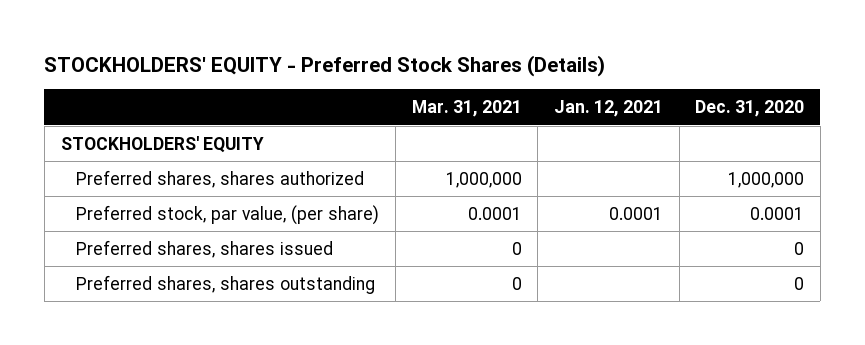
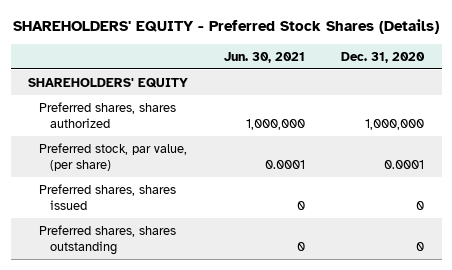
[44,54,606,77] STOCKHOLDERS' EQUITY - Preferred Stock Shares (Details) -> [13,18,440,34] SHAREHOLDERS' EQUITY - Preferred Stock Shares (Details)
[411,100,522,118] Mar. 31, 2021 -> none
[554,100,664,118] Jan. 12, 2021 -> none
none -> [224,51,306,63] Jun. 30, 2021
[60,135,264,153] STOCKHOLDERS' EQUITY -> [28,77,189,88] SHAREHOLDERS' EQUITY

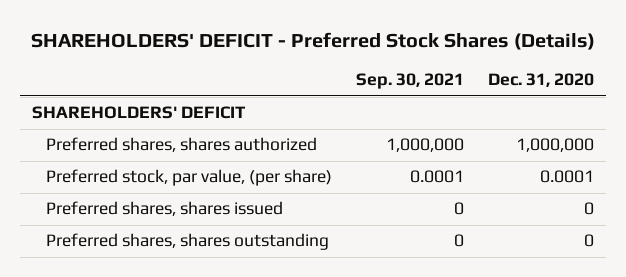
[13,18,440,34] SHAREHOLDERS' EQUITY - Preferred Stock Shares (Details) -> [30,31,595,50] SHAREHOLDERS' DEFICIT - Preferred Stock Shares (Details)
[224,51,306,63] Jun. 30, 2021 -> none
none -> [355,73,464,90] Sep. 30, 2021
[28,77,189,88] SHAREHOLDERS' EQUITY -> [31,106,246,120] SHAREHOLDERS' DEFICIT

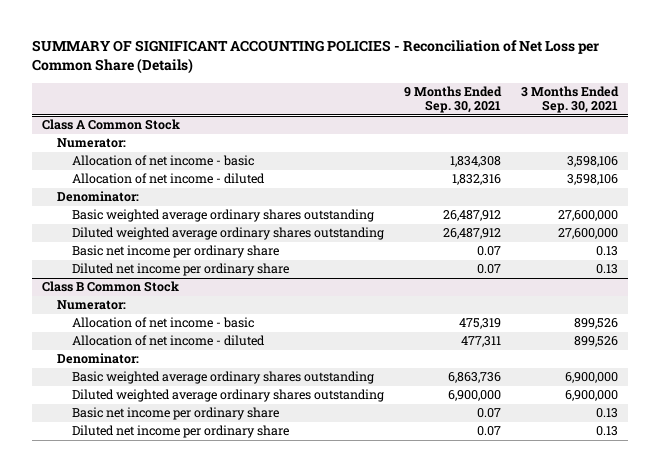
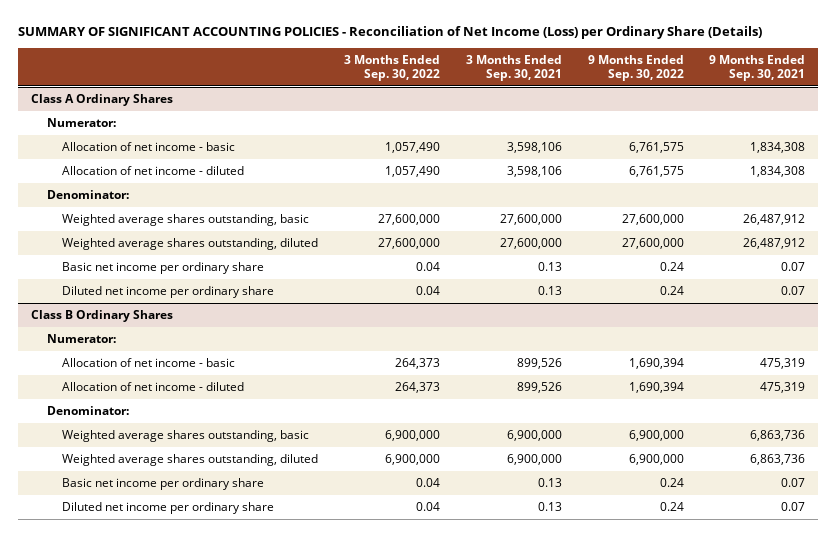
[32,40,600,75] SUMMARY OF SIGNIFICANT ACCOUNTING POLICIES - Reconciliation of Net Loss per Common Share (Details) -> [18,26,763,40] SUMMARY OF SIGNIFICANT ACCOUNTING POLICIES - Reconciliation of Net Income (Loss) per Ordinary Share (Details)
none -> [344,54,441,82] 3 Months Ended Sep. 30, 2022
none -> [587,54,684,82] 9 Months Ended Sep. 30, 2022
[42,119,181,131] Class A Common Stock -> [31,93,174,106] Class A Ordinary Shares
[452,174,502,186] 1,832,316 -> [750,165,806,177] 1,834,308
[72,209,375,223] Basic weighted average ordinary shares outstanding -> [62,213,310,226] Weighted average shares outstanding, basic
[72,227,385,241] Diluted weighted average ordinary shares outstanding -> [62,237,319,250] Weighted average shares outstanding, diluted
[42,281,180,293] Class B Common Stock -> [31,309,174,322] Class B Ordinary Shares
[461,336,502,348] 477,311 -> [760,381,806,393] 475,319
[72,371,375,385] Basic weighted average ordinary shares outstanding -> [62,429,310,442] Weighted average shares outstanding, basic
[72,389,385,403] Diluted weighted average ordinary shares outstanding -> [62,453,319,466] Weighted average shares outstanding, diluted
[448,390,502,402] 6,900,000 -> [750,453,806,465] 6,863,736

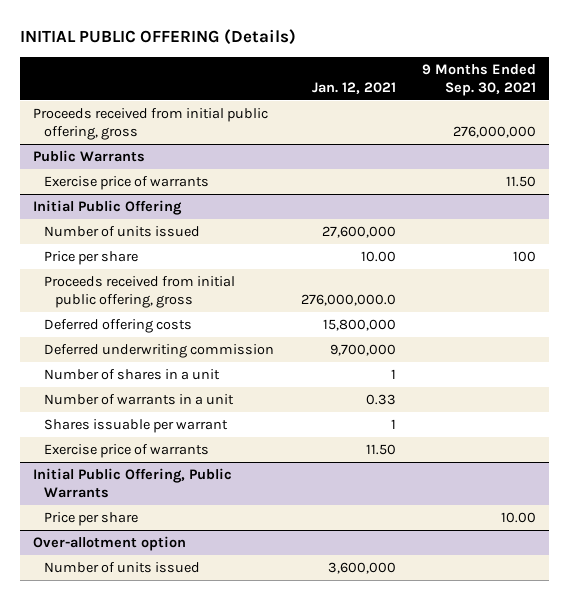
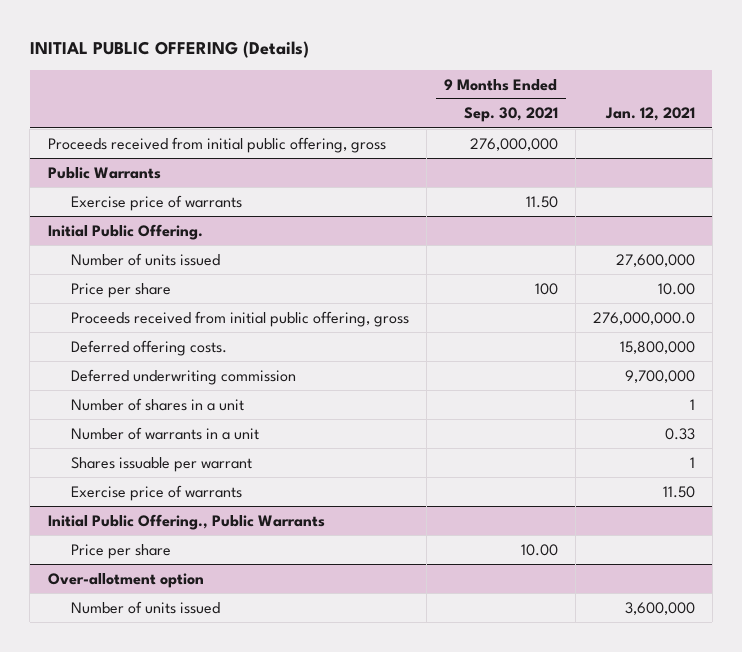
[33,200,183,216] Initial Public Offering -> [47,223,203,240] Initial Public Offering.
[44,319,193,334] Deferred offering costs -> [71,339,228,356] Deferred offering costs.
[33,468,233,498] Initial Public Offering, Public Warrants -> [47,513,325,530] Initial Public Offering., Public Warrants

